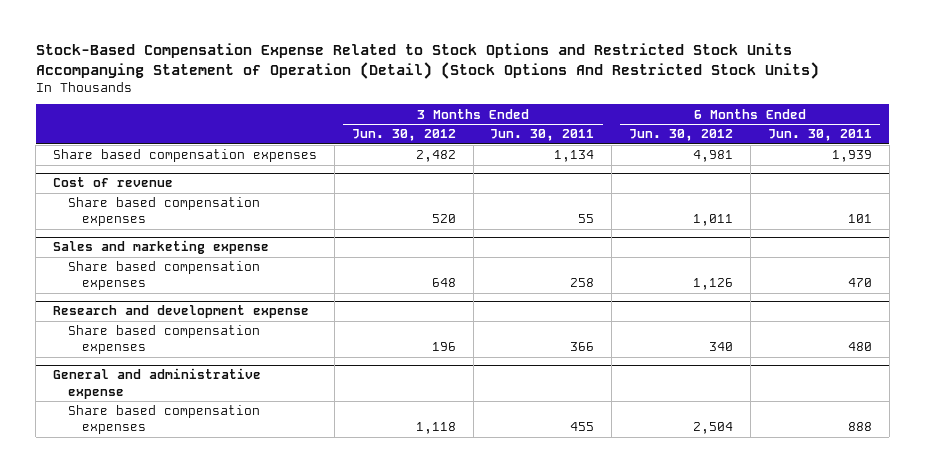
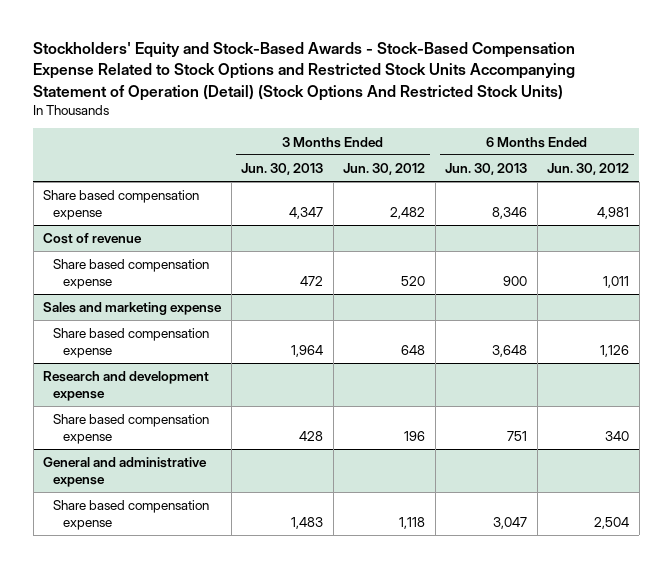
[35,43,819,79] Stock-Based Compensation Expense Related to Stock Options and Restricted Stock Units Accompanying Statement of Operation (Detail) (Stock Options And Restricted Stock Units) -> [33,42,576,101] Stockholders' Equity and Stock-Based Awards - Stock-Based Compensation Expense Related to Stock Options and Restricted Stock Units Accompanying Statement of Operation (Detail) (Stock Options And Restricted Stock Units)
[490,129,595,142] Jun. 30, 2011 -> none
[767,129,872,142] Jun. 30, 2011 -> none
none -> [241,162,324,175] Jun. 30, 2013
none -> [445,162,528,175] Jun. 30, 2013
[53,149,318,163] Share based compensation expenses -> [43,190,200,221] Share based compensation expense
[67,197,260,227] Share based compensation expenses -> [52,259,209,290] Share based compensation expense
[67,261,260,291] Share based compensation expenses -> [52,328,209,359] Share based compensation expense
[67,325,260,355] Share based compensation expenses -> [52,414,209,445] Share based compensation expense
[67,405,260,435] Share based compensation expenses -> [52,500,209,531] Share based compensation expense

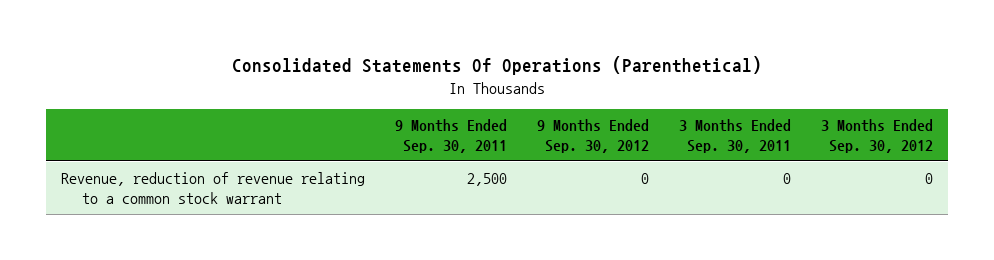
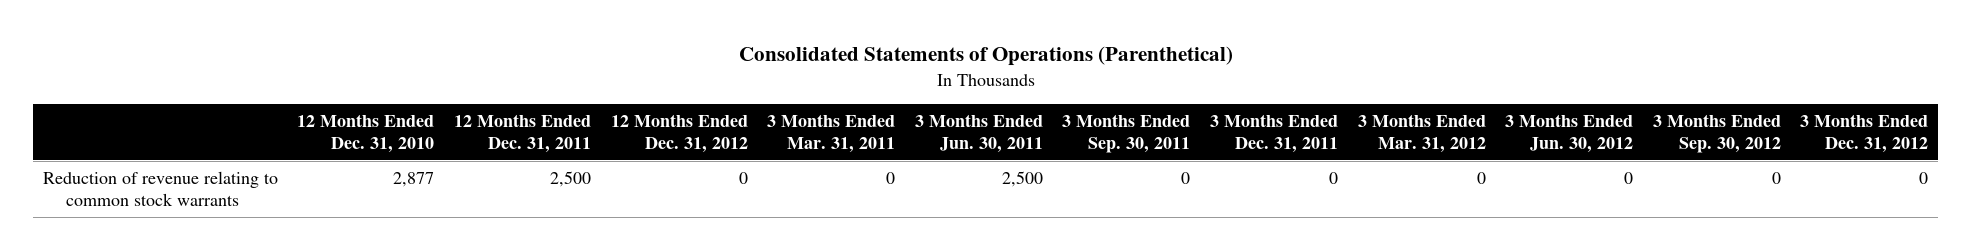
[232,56,763,76] Consolidated Statements Of Operations (Parenthetical) -> [738,46,1233,67] Consolidated Statements of Operations (Parenthetical)
[395,118,508,153] 9 Months Ended Sep. 30, 2011 -> none
[537,118,650,153] 9 Months Ended Sep. 30, 2012 -> none
none -> [297,113,435,153] 12 Months Ended Dec. 31, 2010
none -> [453,113,591,153] 12 Months Ended Dec. 31, 2011
none -> [610,113,748,153] 12 Months Ended Dec. 31, 2012
none -> [767,113,896,153] 3 Months Ended Mar. 31, 2011
none -> [914,113,1043,153] 3 Months Ended Jun. 30, 2011
none -> [1209,113,1338,153] 3 Months Ended Dec. 31, 2011
none -> [1357,113,1486,153] 3 Months Ended Mar. 31, 2012
none -> [1505,113,1634,153] 3 Months Ended Jun. 30, 2012
none -> [1800,113,1929,153] 3 Months Ended Dec. 31, 2012
[61,172,366,205] Revenue, reduction of revenue relating to a common stock warrant -> [42,170,278,206] Reduction of revenue relating to common stock warrants

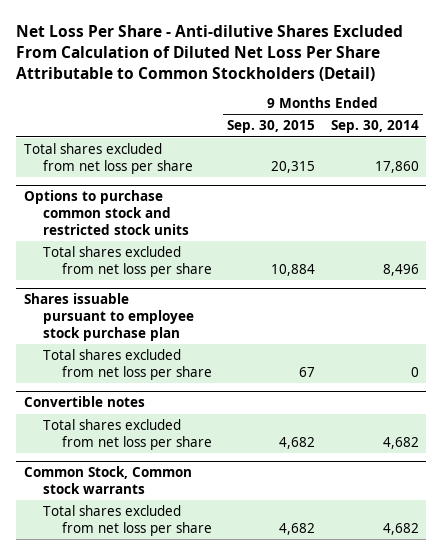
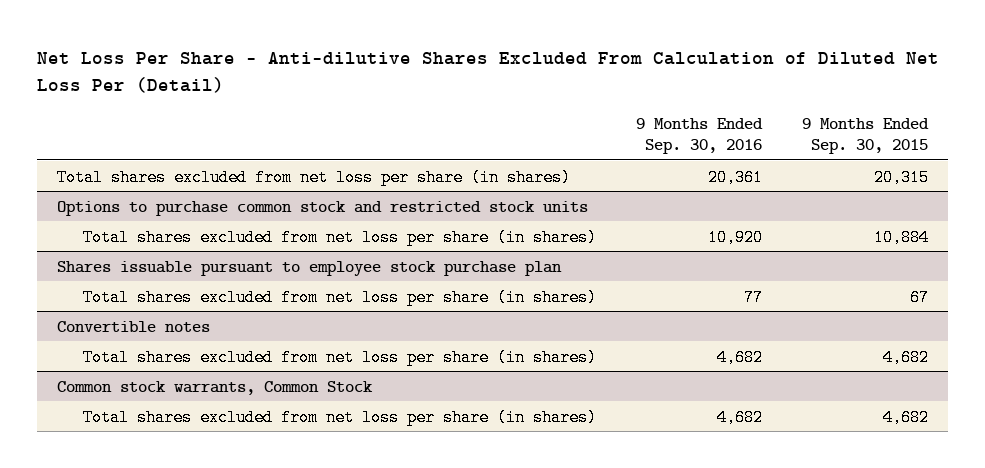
[16,25,404,81] Net Loss Per Share - Anti-dilutive Shares Excluded From Calculation of Diluted Net Loss Per Share Attributable to Common Stockholders (Detail) -> [37,52,940,94] Net Loss Per Share - Anti-dilutive Shares Excluded From Calculation of Diluted Net Loss Per (Detail)
[330,120,419,134] Sep. 30, 2014 -> none
none -> [636,118,764,154] 9 Months Ended Sep. 30, 2016
[23,142,193,174] Total shares excluded from net loss per share -> [57,168,572,186] Total shares excluded from net loss per share (in shares)
[42,245,212,277] Total shares excluded from net loss per share -> [83,228,598,246] Total shares excluded from net loss per share (in shares)
[42,348,212,380] Total shares excluded from net loss per share -> [83,288,598,306] Total shares excluded from net loss per share (in shares)
[42,418,212,450] Total shares excluded from net loss per share -> [83,348,598,366] Total shares excluded from net loss per share (in shares)
[23,466,192,494] Common Stock, Common stock warrants -> [57,380,374,395] Common stock warrants, Common Stock
[42,504,212,536] Total shares excluded from net loss per share -> [83,408,598,426] Total shares excluded from net loss per share (in shares)

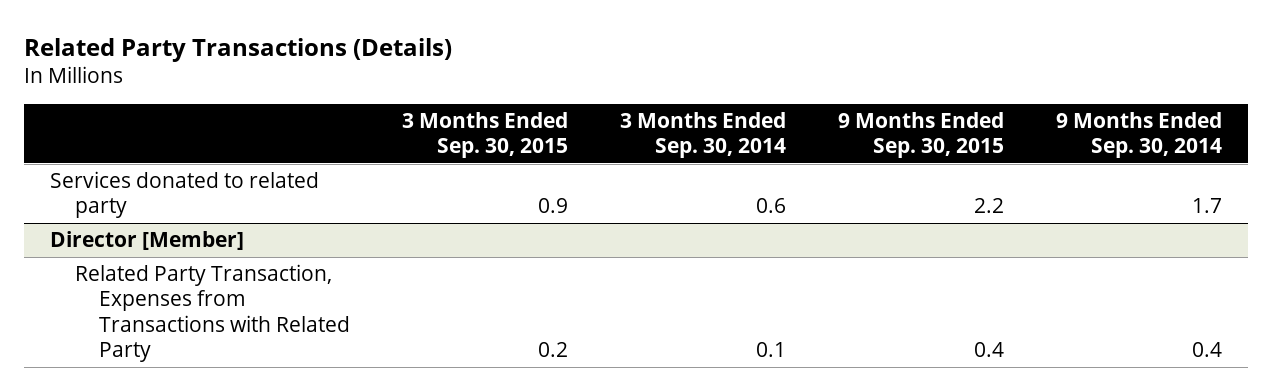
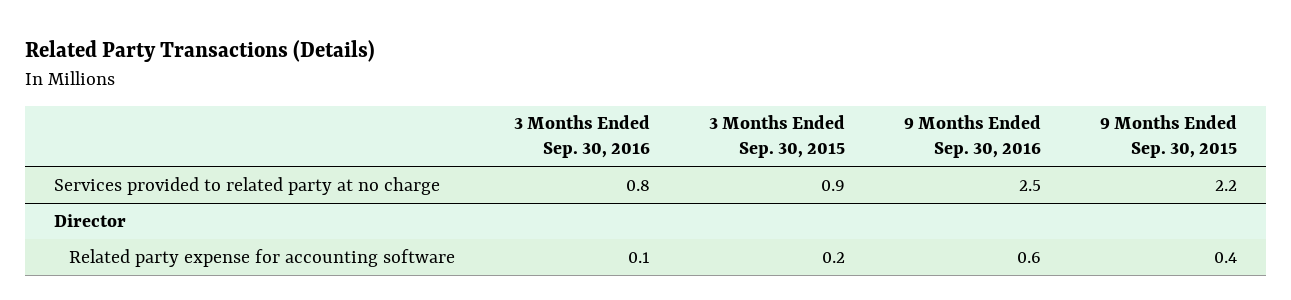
[620,111,787,159] 3 Months Ended Sep. 30, 2014 -> none
[1055,111,1222,159] 9 Months Ended Sep. 30, 2014 -> none
none -> [513,115,650,159] 3 Months Ended Sep. 30, 2016
none -> [903,115,1041,159] 9 Months Ended Sep. 30, 2016
[49,171,319,219] Services donated to related party -> [54,176,441,195] Services provided to related party at no charge
[49,231,244,251] Director [Member] -> [54,213,127,227] Director
[74,264,351,363] Related Party Transaction, Expenses from Transactions with Related Party -> [69,248,456,267] Related party expense for accounting software

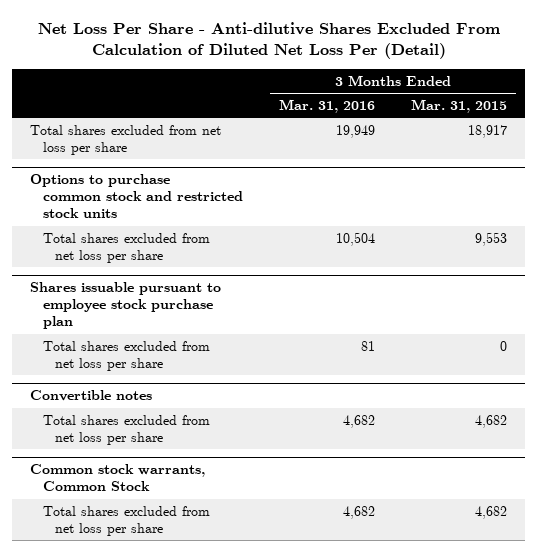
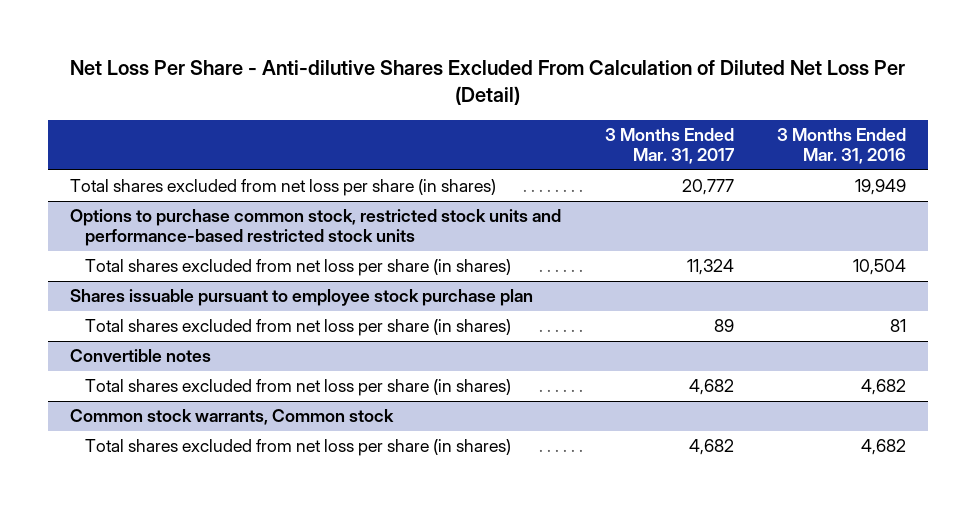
[411,98,508,113] Mar. 31, 2015 -> none
none -> [604,127,735,165] 3 Months Ended Mar. 31, 2017
[30,124,222,155] Total shares excluded from net loss per share -> [70,179,497,197] Total shares excluded from net loss per share (in shares)
[30,174,243,219] Options to purchase common stock and restricted stock units -> [70,209,562,247] Options to purchase common stock, restricted stock units and performance-based restricted stock units
[42,232,210,263] Total shares excluded from net loss per share -> [84,259,511,277] Total shares excluded from net loss per share (in shares)
[42,340,210,371] Total shares excluded from net loss per share -> [84,319,511,337] Total shares excluded from net loss per share (in shares)
[42,414,210,445] Total shares excluded from net loss per share -> [84,379,511,397] Total shares excluded from net loss per share (in shares)
[30,464,206,492] Common stock warrants, Common Stock -> [70,409,395,426] Common stock warrants, Common stock
[42,505,210,536] Total shares excluded from net loss per share -> [84,439,511,457] Total shares excluded from net loss per share (in shares)

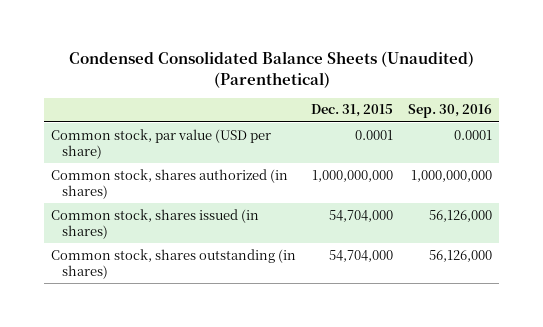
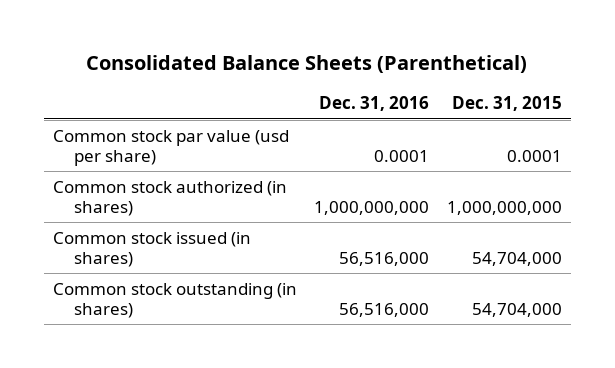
[68,51,474,88] Condensed Consolidated Balance Sheets (Unaudited) (Parenthetical) -> [86,55,528,74] Consolidated Balance Sheets (Parenthetical)
[407,104,492,119] Sep. 30, 2016 -> none
none -> [319,96,430,112] Dec. 31, 2016
[51,128,272,159] Common stock, par value (USD per share) -> [52,129,289,166] Common stock par value (usd per share)
[51,168,289,199] Common stock, shares authorized (in shares) -> [52,180,287,216] Common stock authorized (in shares)
[51,208,260,239] Common stock, shares issued (in shares) -> [52,231,251,267] Common stock issued (in shares)
[51,248,297,279] Common stock, shares outstanding (in shares) -> [52,282,297,318] Common stock outstanding (in shares)

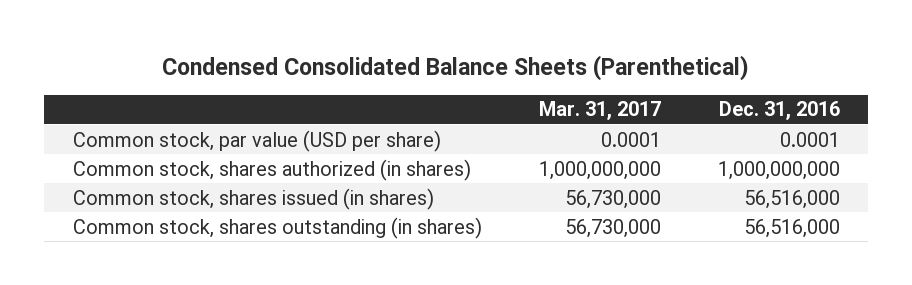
[86,55,528,74] Consolidated Balance Sheets (Parenthetical) -> [162,54,750,81] Condensed Consolidated Balance Sheets (Parenthetical)
[452,96,563,112] Dec. 31, 2015 -> none
none -> [538,101,661,121] Mar. 31, 2017
[52,129,289,166] Common stock par value (usd per share) -> [72,129,441,152] Common stock, par value (USD per share)
[52,180,287,216] Common stock authorized (in shares) -> [72,158,471,181] Common stock, shares authorized (in shares)
[52,231,251,267] Common stock issued (in shares) -> [72,187,434,210] Common stock, shares issued (in shares)
[52,282,297,318] Common stock outstanding (in shares) -> [72,216,482,239] Common stock, shares outstanding (in shares)

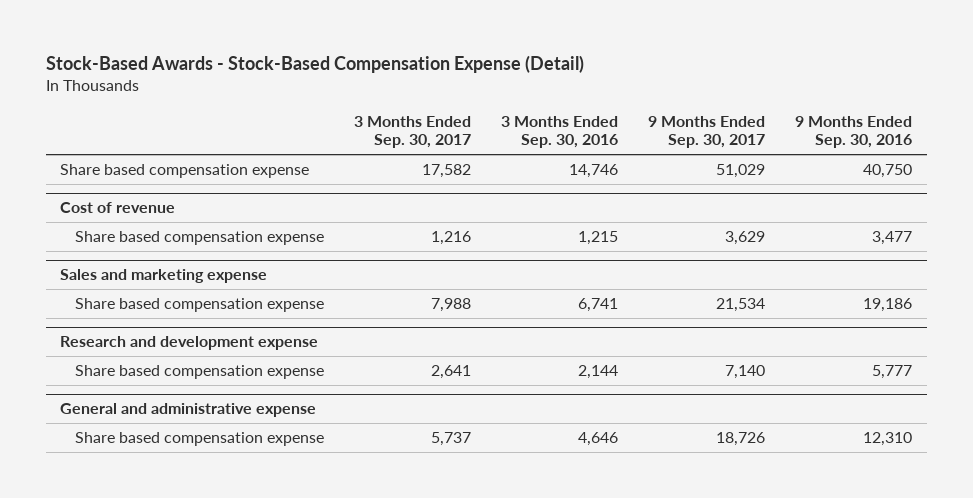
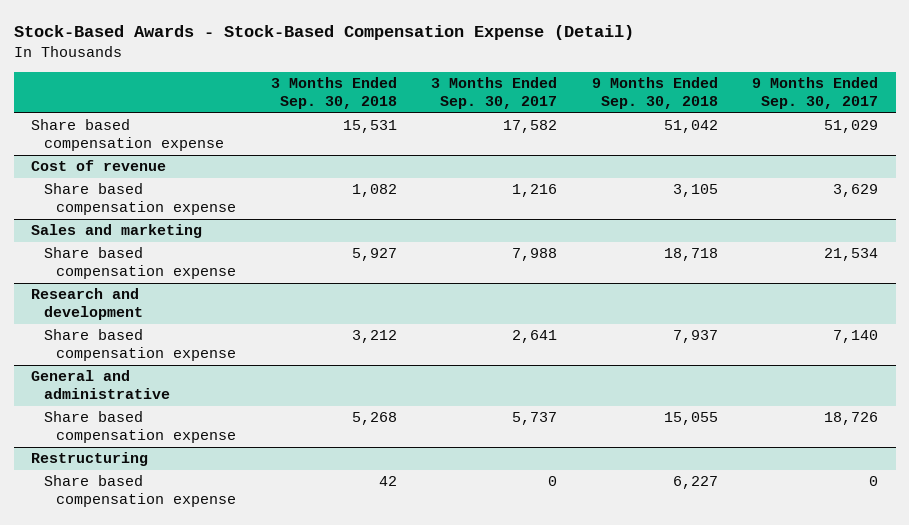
[501,115,619,149] 3 Months Ended Sep. 30, 2016 -> none
[795,115,913,149] 9 Months Ended Sep. 30, 2016 -> none
none -> [270,77,397,110] 3 Months Ended Sep. 30, 2018
none -> [591,77,718,110] 9 Months Ended Sep. 30, 2018
[60,269,268,284] Sales and marketing expense -> [31,224,203,239] Sales and marketing
[60,336,319,351] Research and development expense -> [31,288,143,321] Research and development
[60,403,317,418] General and administrative expense -> [31,370,170,400] General and administrative
none -> [31,452,149,467] Restructuring
none -> [43,475,237,508] Share based compensation expense

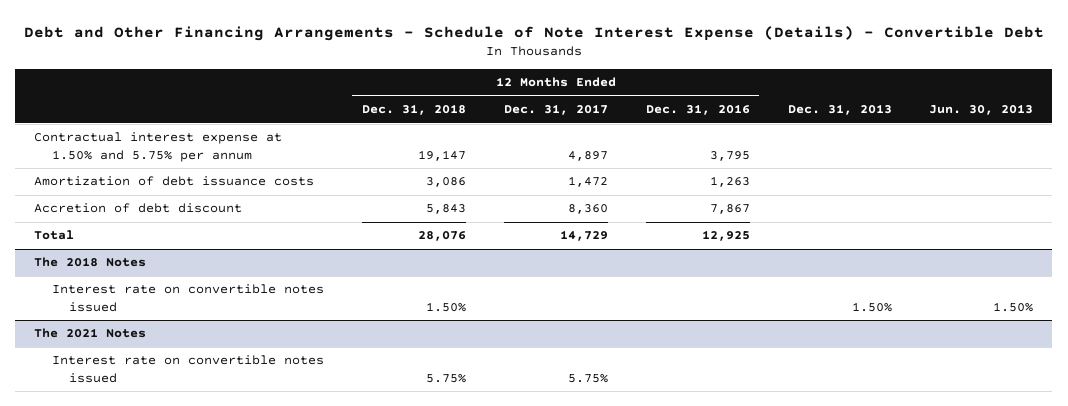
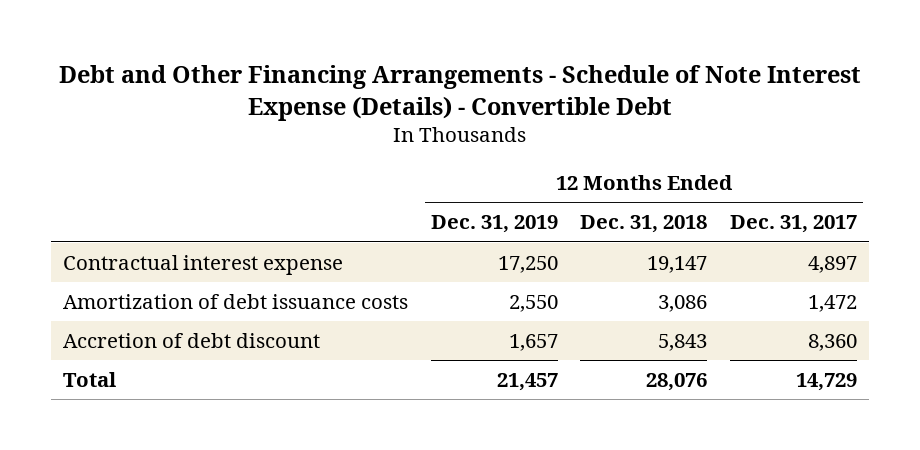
[645,104,750,116] Dec. 31, 2016 -> none
[787,104,892,116] Dec. 31, 2013 -> none
[929,104,1034,116] Jun. 30, 2013 -> none
none -> [430,215,558,234] Dec. 31, 2019
[34,132,283,162] Contractual interest expense at 1.50% and 5.75% per annum -> [62,255,343,276] Contractual interest expense
[34,257,147,268] The 2018 Notes -> none
[51,284,324,312] Interest rate on convertible notes issued -> none
[34,328,147,339] The 2021 Notes -> none
[51,355,324,383] Interest rate on convertible notes issued -> none

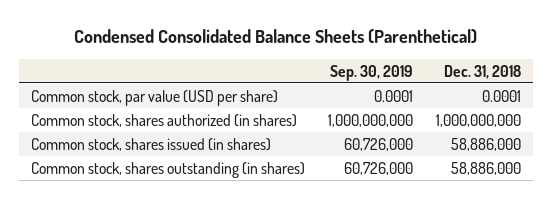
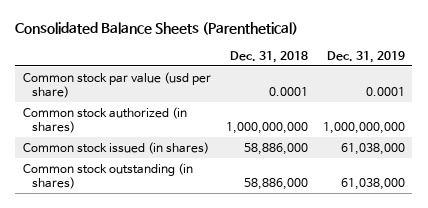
[74,29,478,45] Condensed Consolidated Balance Sheets (Parenthetical) -> [15,22,299,36] Consolidated Balance Sheets (Parenthetical)
[330,64,414,81] Sep. 30, 2019 -> none
none -> [326,50,405,63] Dec. 31, 2019
[30,89,278,106] Common stock, par value (USD per share) -> [22,71,211,98] Common stock par value (usd per share)
[30,113,297,127] Common stock, shares authorized (in shares) -> [22,106,187,133] Common stock authorized (in shares)
[30,137,271,151] Common stock, shares issued (in shares) -> [22,141,209,154] Common stock issued (in shares)
[30,161,305,178] Common stock, shares outstanding (in shares) -> [22,162,193,189] Common stock outstanding (in shares)

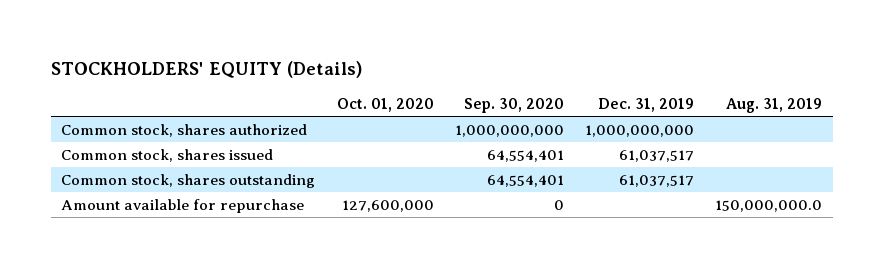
[15,22,299,36] Consolidated Balance Sheets (Parenthetical) -> [50,61,362,79] STOCKHOLDERS' EQUITY (Details)
[229,50,308,63] Dec. 31, 2018 -> none
none -> [336,97,434,112] Oct. 01, 2020
none -> [463,97,564,113] Sep. 30, 2020
none -> [726,97,823,113] Aug. 31, 2019
[22,71,211,98] Common stock par value (usd per share) -> none
[22,106,187,133] Common stock authorized (in shares) -> [61,124,308,138] Common stock, shares authorized
[22,141,209,154] Common stock issued (in shares) -> [61,149,274,163] Common stock, shares issued
[340,142,405,155] 61,038,000 -> [618,150,694,163] 61,037,517
[22,162,193,189] Common stock outstanding (in shares) -> [61,174,316,189] Common stock, shares outstanding
[340,177,405,190] 61,038,000 -> [618,175,694,188] 61,037,517
none -> [61,199,305,214] Amount available for repurchase

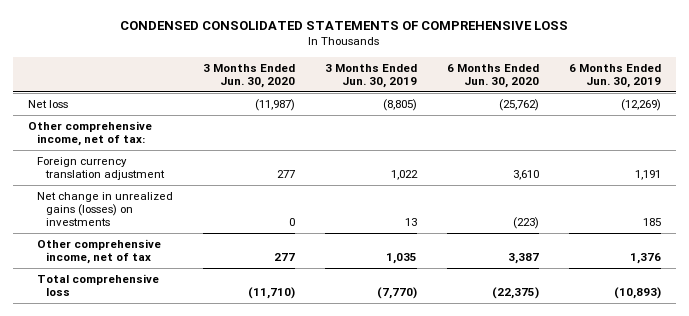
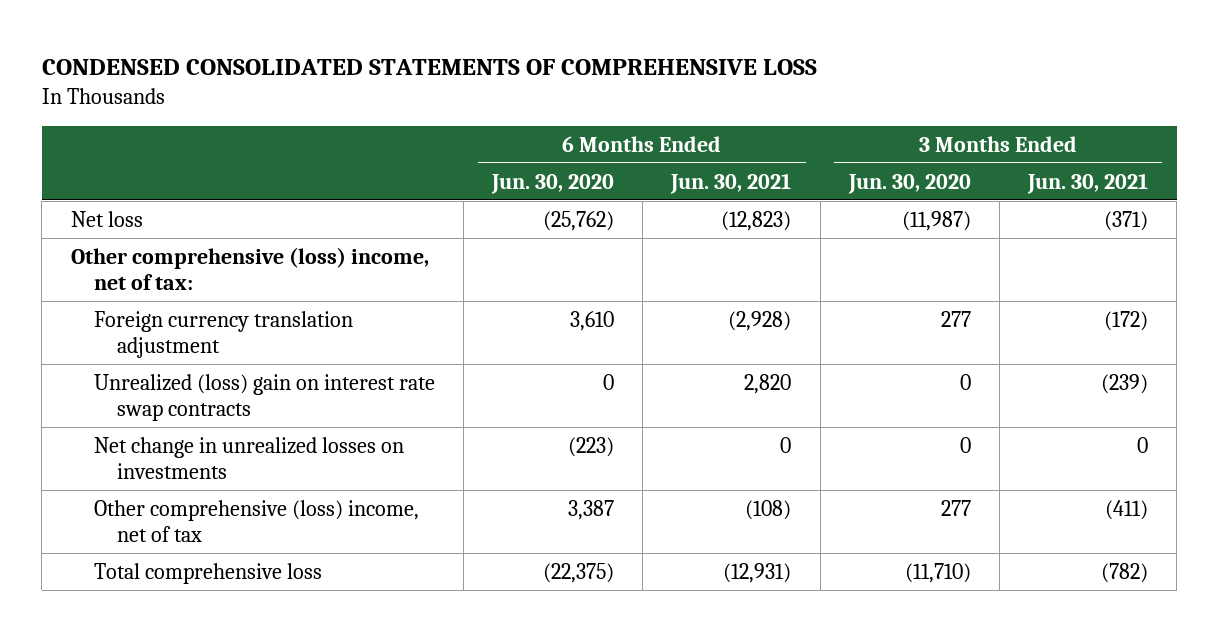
[324,63,417,88] 3 Months Ended Jun. 30, 2019 -> none
[569,63,662,88] 6 Months Ended Jun. 30, 2019 -> none
none -> [670,172,792,194] Jun. 30, 2021
none -> [1026,172,1148,194] Jun. 30, 2021
[27,120,152,147] Other comprehensive income, net of tax: -> [70,246,429,291] Other comprehensive (loss) income, net of tax:
none -> [94,373,436,422] Unrealized (loss) gain on interest rate swap contracts
[36,191,173,227] Net change in unrealized gains (losses) on investments -> [94,436,405,480] Net change in unrealized losses on investments
[36,238,161,265] Other comprehensive income, net of tax -> [94,499,420,543] Other comprehensive (loss) income, net of tax

